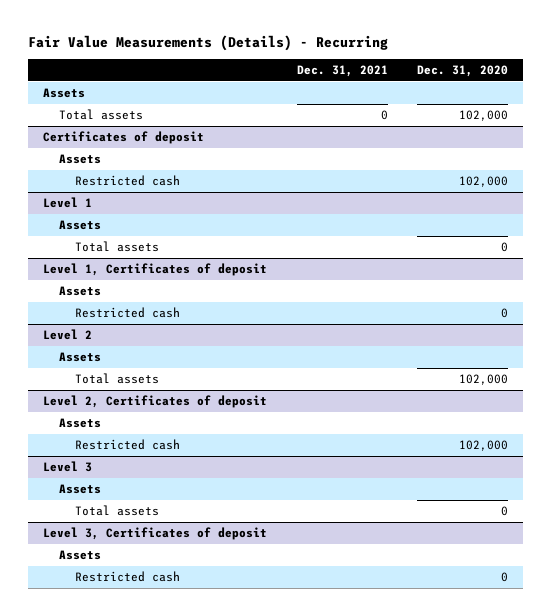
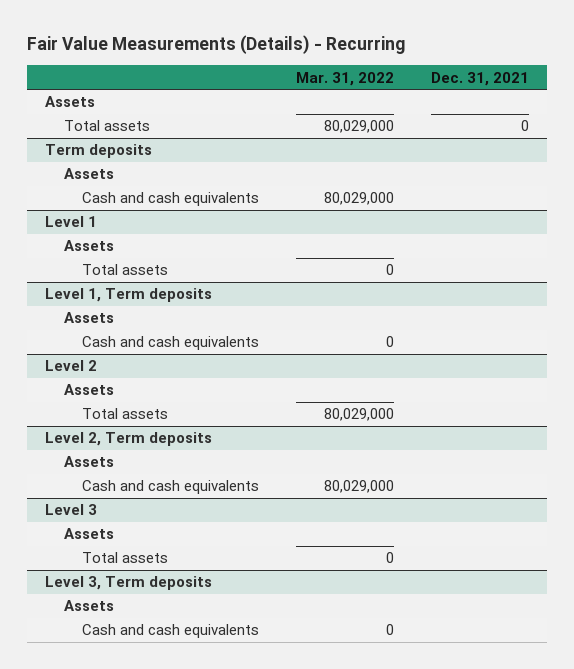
[417,65,509,78] Dec. 31, 2020 -> none
none -> [295,71,394,86] Mar. 31, 2022
[43,131,205,145] Certificates of deposit -> [45,144,153,159] Term deposits
[74,175,180,187] Restricted cash -> none
none -> [82,192,260,207] Cash and cash equivalents
[43,263,268,277] Level 1, Certificates of deposit -> [45,288,213,303] Level 1, Term deposits
[74,307,180,319] Restricted cash -> none
none -> [82,336,260,351] Cash and cash equivalents
[43,395,268,409] Level 2, Certificates of deposit -> [45,432,213,447] Level 2, Term deposits
[74,439,180,451] Restricted cash -> none
none -> [82,480,260,495] Cash and cash equivalents
[43,527,268,541] Level 3, Certificates of deposit -> [45,576,213,591] Level 3, Term deposits
[74,571,180,583] Restricted cash -> none
none -> [82,624,260,639] Cash and cash equivalents

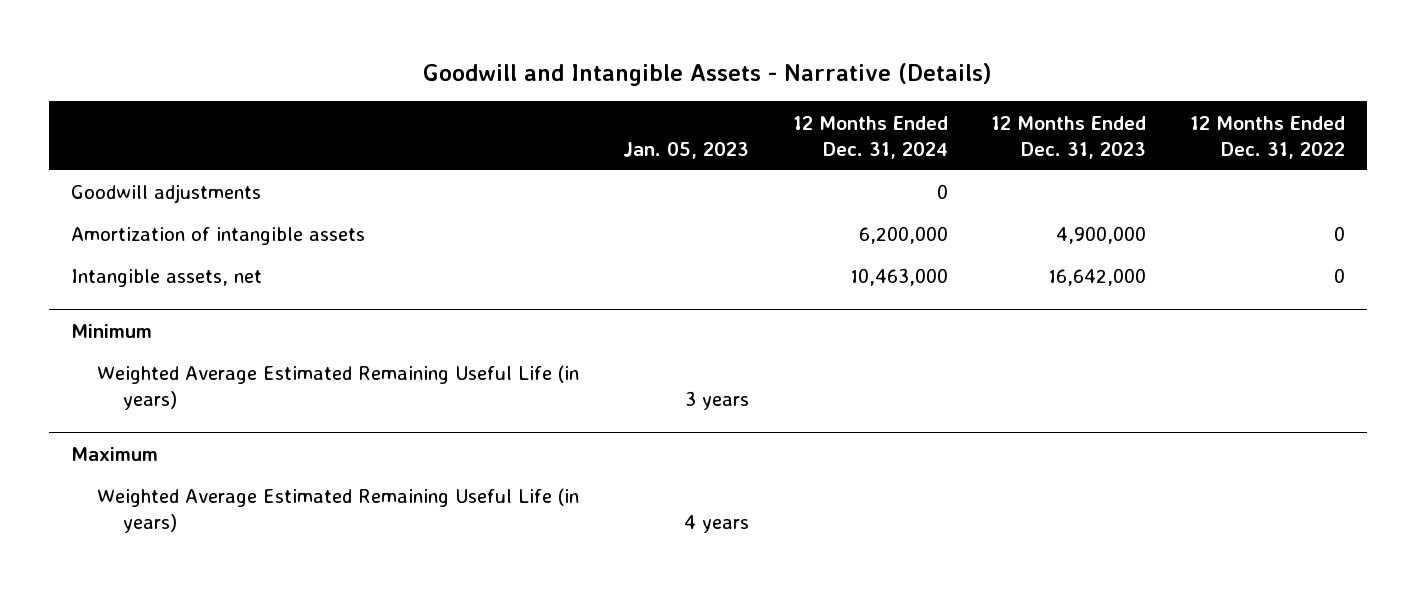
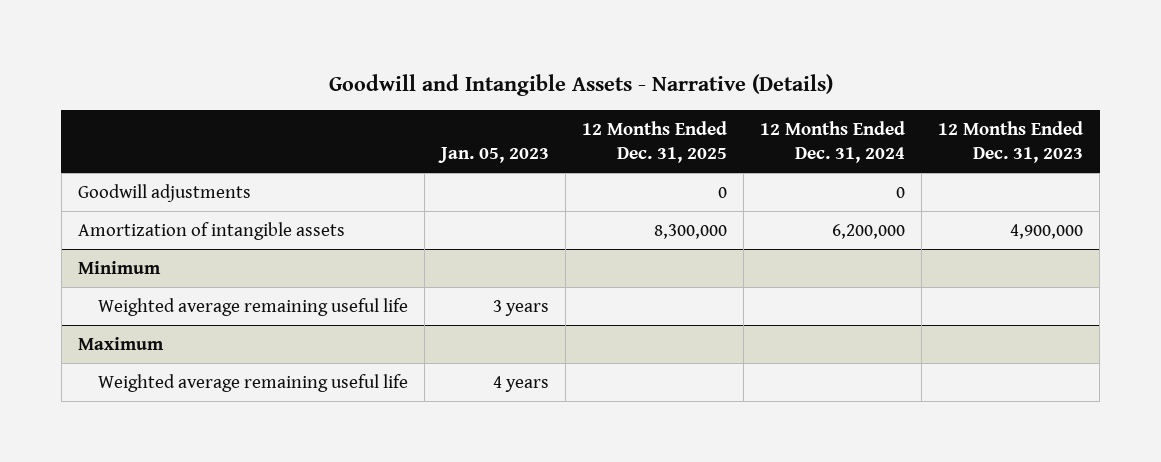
[1190,115,1346,159] 12 Months Ended Dec. 31, 2022 -> none
none -> [582,121,728,164] 12 Months Ended Dec. 31, 2025
[70,269,262,288] Intangible assets, net -> none
[96,365,579,411] Weighted Average Estimated Remaining Useful Life (in years) -> [98,297,409,316] Weighted average remaining useful life
[96,488,579,534] Weighted Average Estimated Remaining Useful Life (in years) -> [98,373,409,392] Weighted average remaining useful life

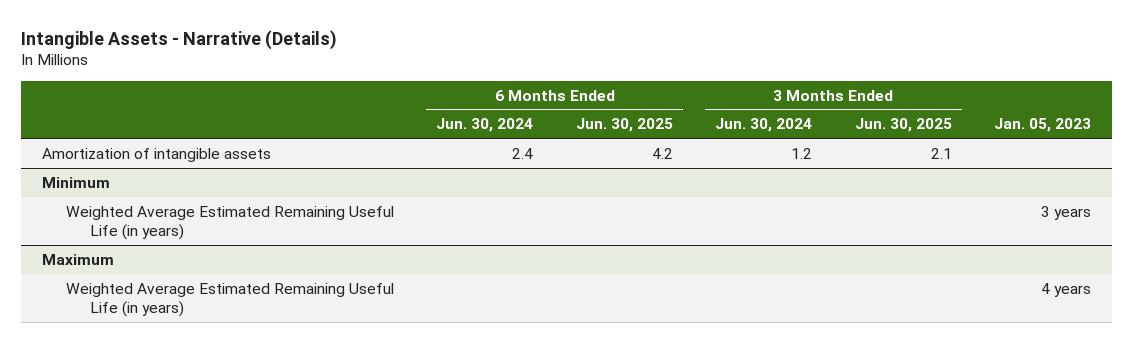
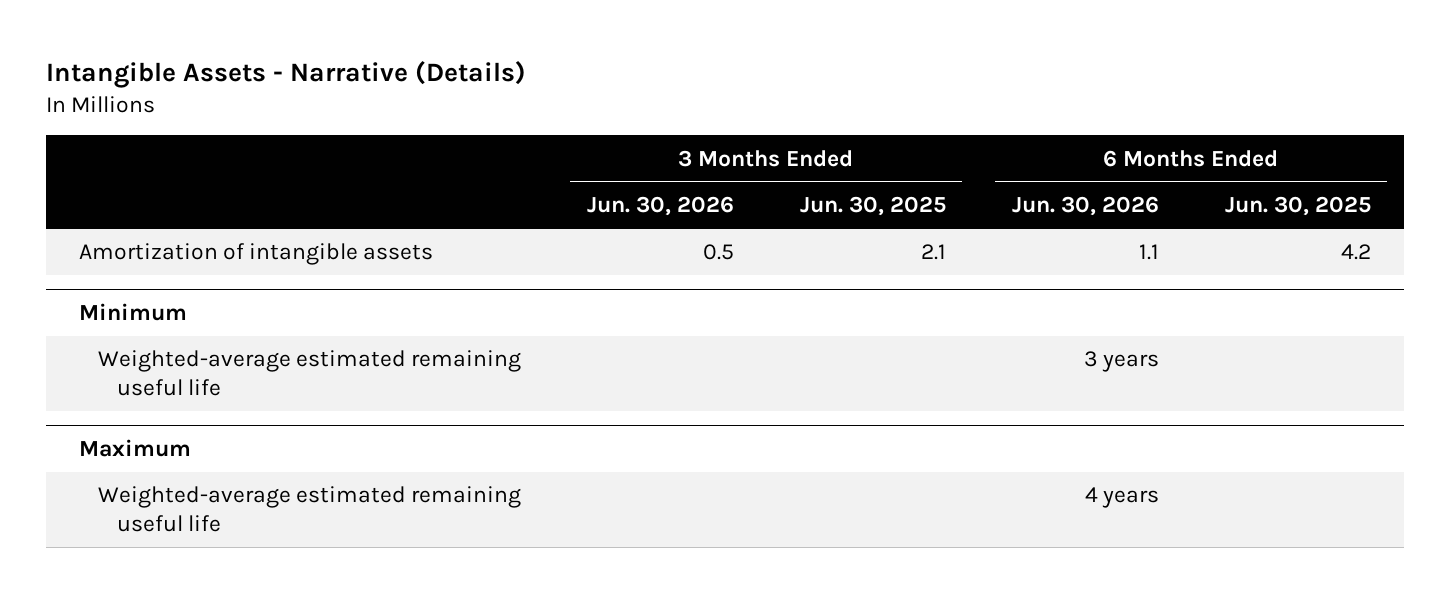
[436,118,534,133] Jun. 30, 2024 -> none
[715,118,813,133] Jun. 30, 2024 -> none
[994,118,1092,133] Jan. 05, 2023 -> none
none -> [586,196,734,217] Jun. 30, 2026
none -> [1011,196,1159,217] Jun. 30, 2026
[65,205,394,240] Weighted Average Estimated Remaining Useful Life (in years) -> [97,350,521,397] Weighted-average estimated remaining useful life
[65,282,394,317] Weighted Average Estimated Remaining Useful Life (in years) -> [97,486,521,533] Weighted-average estimated remaining useful life

